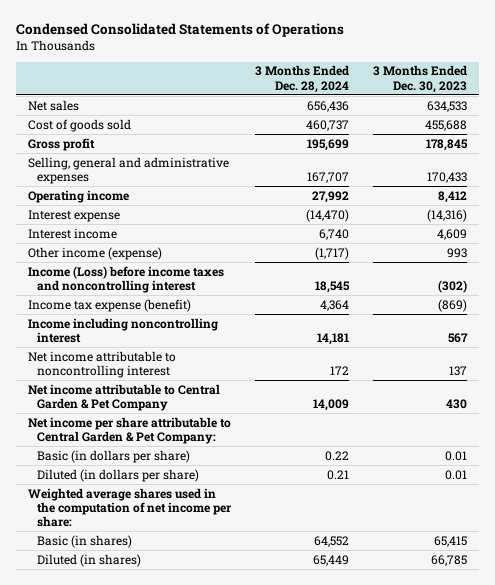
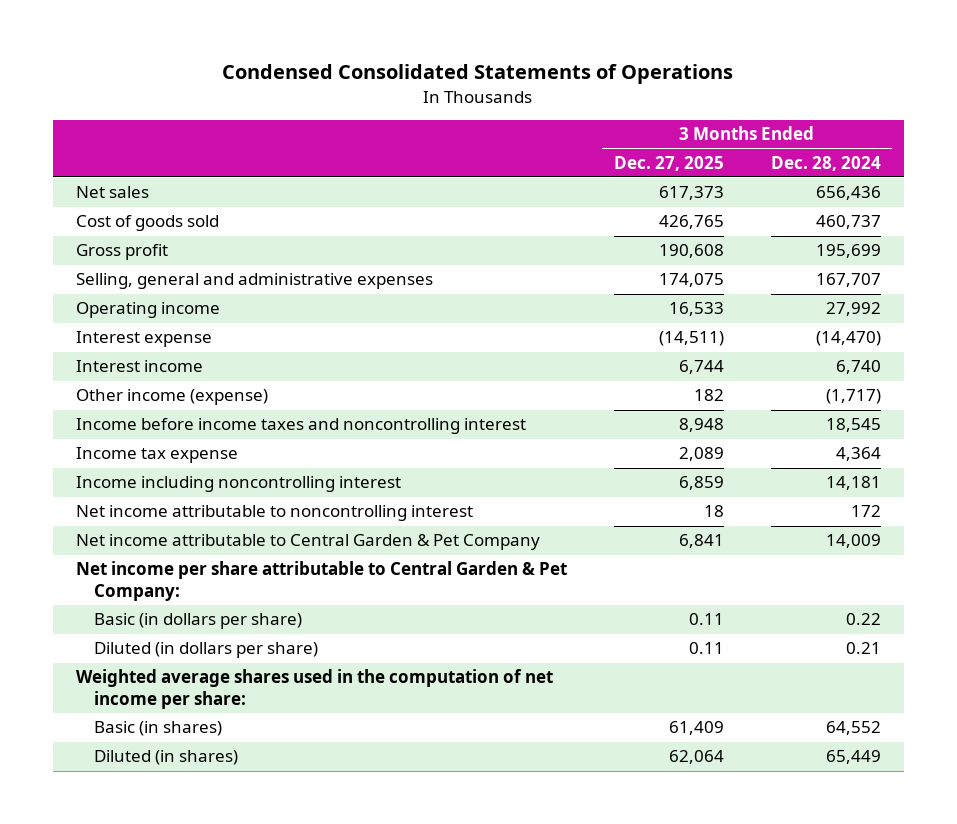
[373,65,468,93] 3 Months Ended Dec. 30, 2023 -> none
none -> [613,155,724,171] Dec. 27, 2025
[27,265,224,293] Income (Loss) before income taxes and noncontrolling interest -> [75,418,526,435] Income before income taxes and noncontrolling interest
[27,298,191,312] Income tax expense (benefit) -> [75,447,238,464] Income tax expense

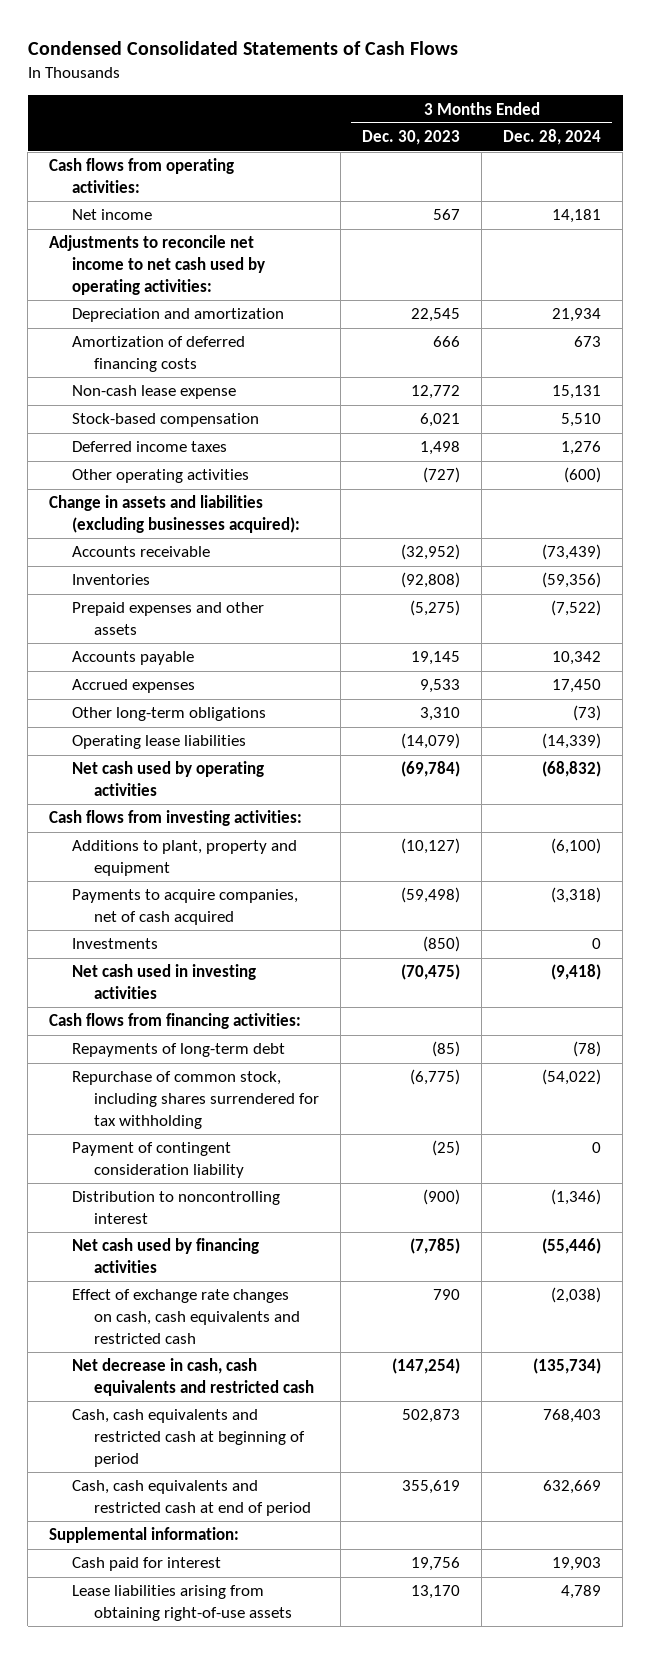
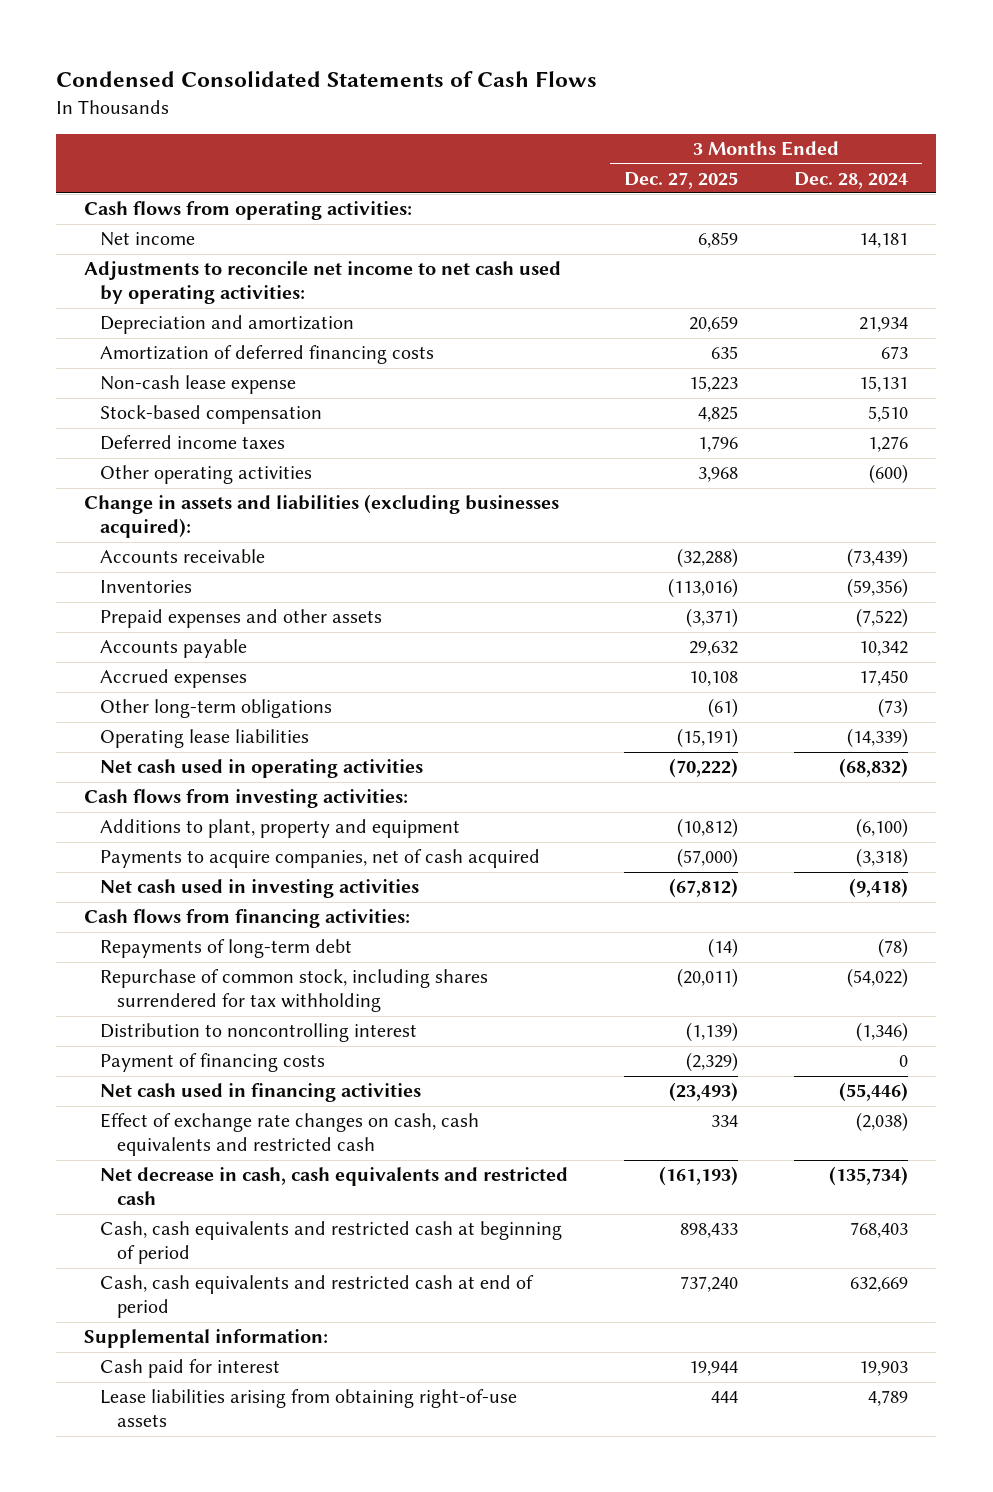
[362,130,461,146] Dec. 30, 2023 -> none
none -> [624,171,739,189] Dec. 27, 2025
[71,761,264,797] Net cash used by operating activities -> [100,759,424,779] Net cash used in operating activities
[71,938,158,950] Investments -> none
[71,1142,245,1179] Payment of contingent consideration liability -> none
none -> [100,1053,326,1073] Payment of financing costs
[71,1238,259,1274] Net cash used by financing activities -> [100,1083,422,1103] Net cash used in financing activities

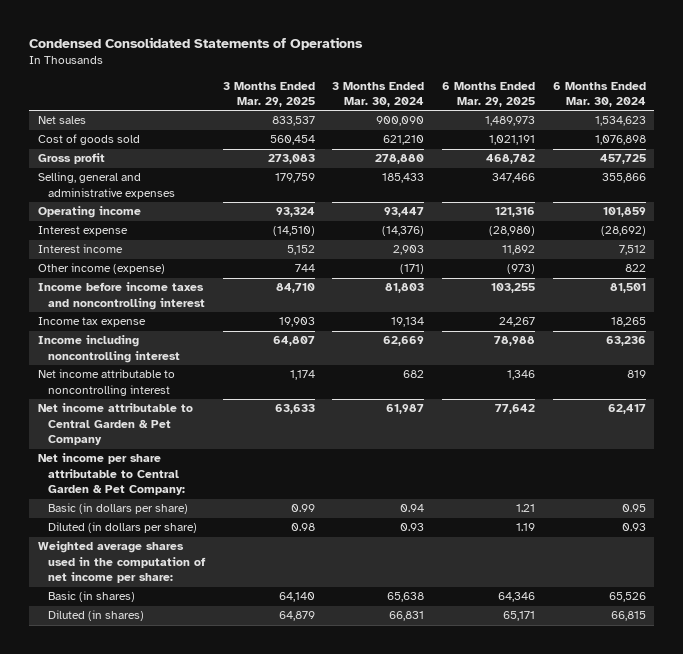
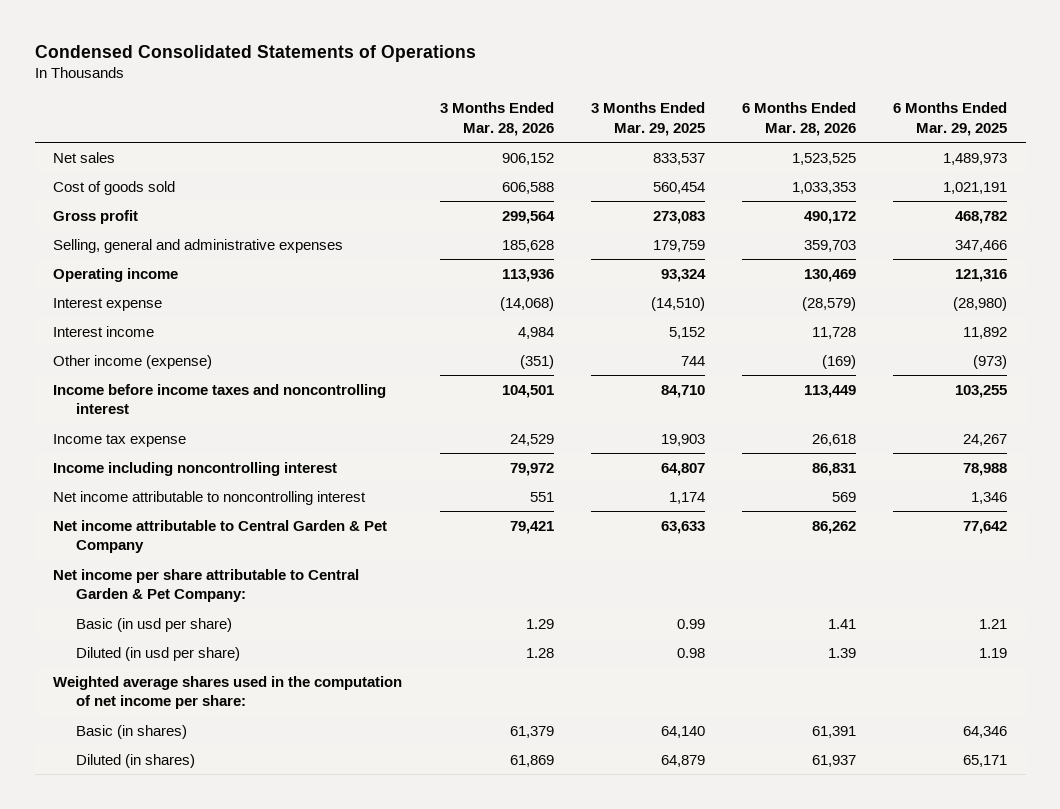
[332,81,425,108] 3 Months Ended Mar. 30, 2024 -> none
[552,81,646,108] 6 Months Ended Mar. 30, 2024 -> none
none -> [439,102,554,136] 3 Months Ended Mar. 28, 2026
none -> [741,102,856,136] 6 Months Ended Mar. 28, 2026
[48,503,189,515] Basic (in dollars per share) -> [75,617,232,632] Basic (in usd per share)
[48,522,198,534] Diluted (in dollars per share) -> [75,646,240,661] Diluted (in usd per share)

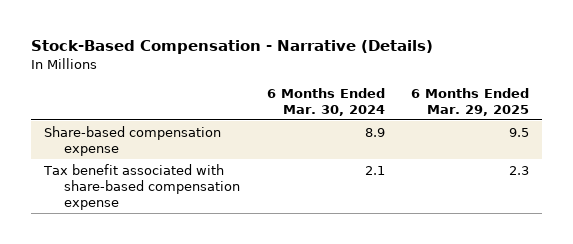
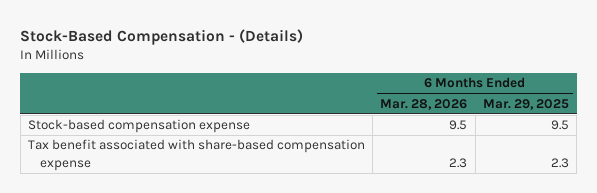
[30,40,433,55] Stock-Based Compensation - Narrative (Details) -> [20,29,304,46] Stock-Based Compensation - (Details)
[266,87,385,116] 6 Months Ended Mar. 30, 2024 -> none
none -> [380,98,468,110] Mar. 28, 2026
[44,125,222,156] Share-based compensation expense -> [27,119,250,134] Stock-based compensation expense

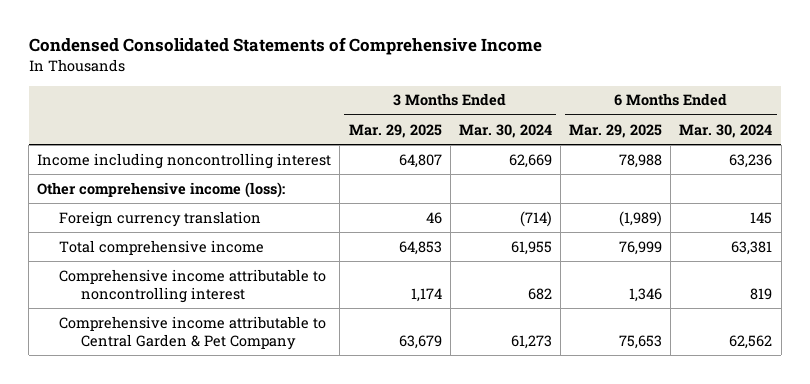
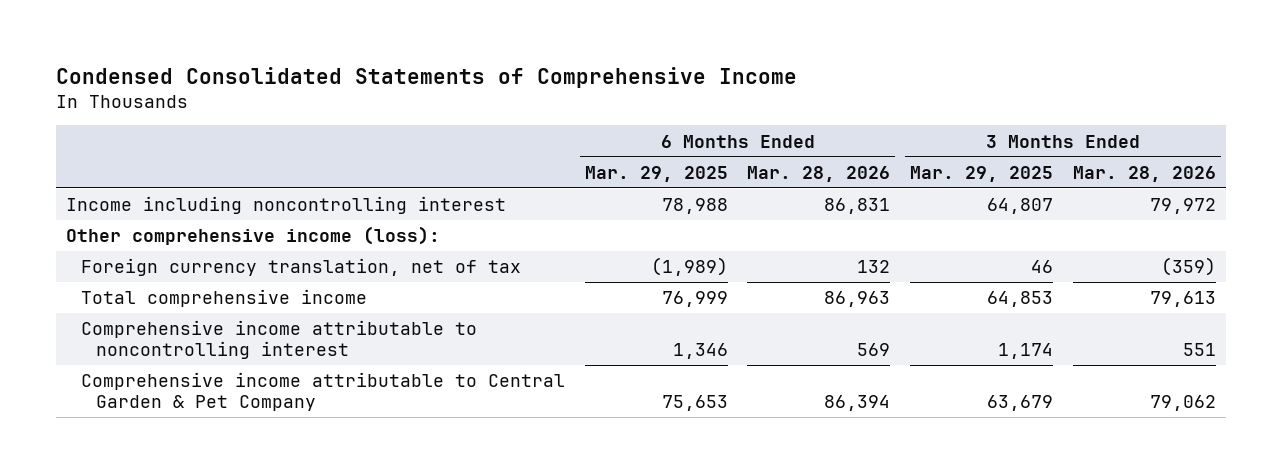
[458,123,552,138] Mar. 30, 2024 -> none
[679,123,773,138] Mar. 30, 2024 -> none
none -> [747,165,891,182] Mar. 28, 2026
none -> [1072,165,1216,182] Mar. 28, 2026
[59,210,262,227] Foreign currency translation -> [81,258,522,277] Foreign currency translation, net of tax

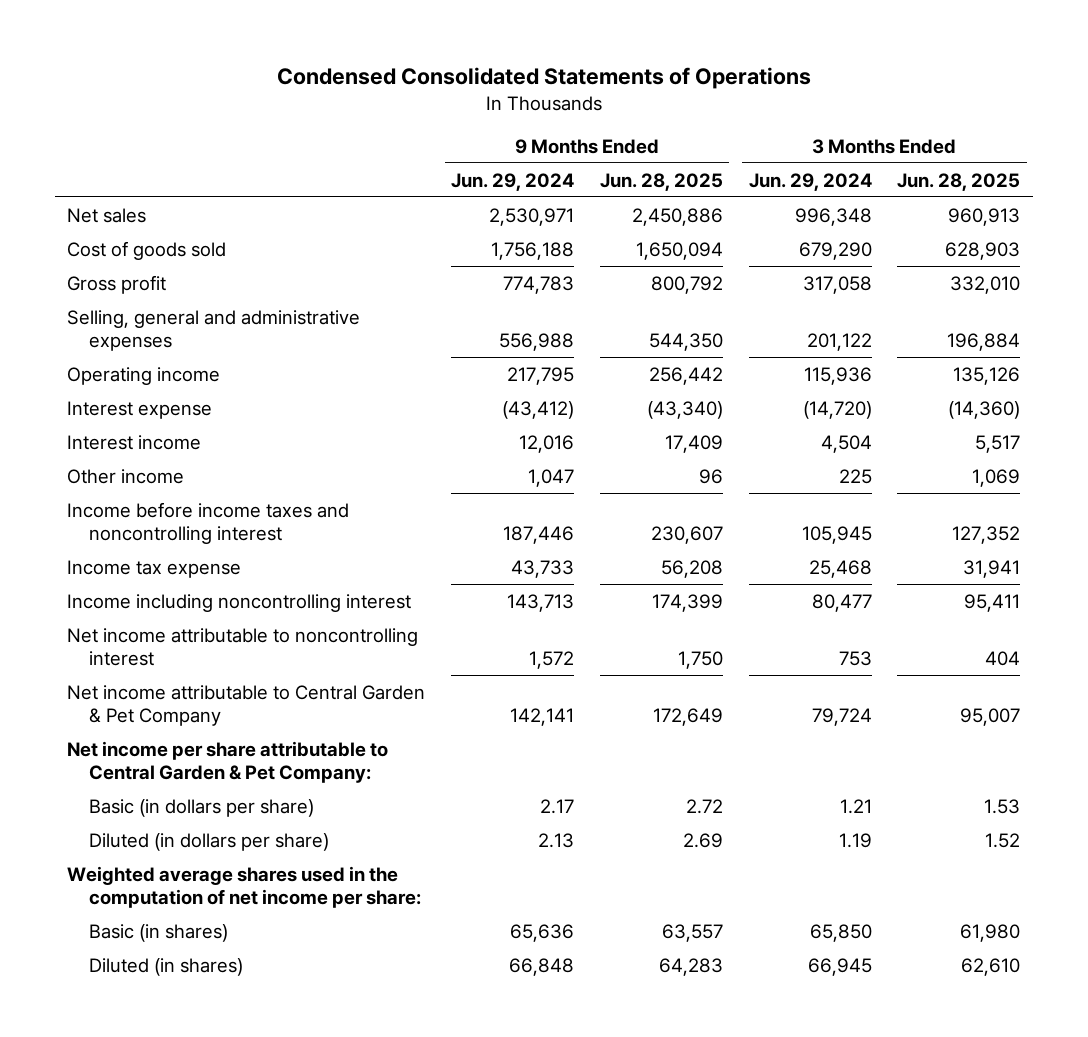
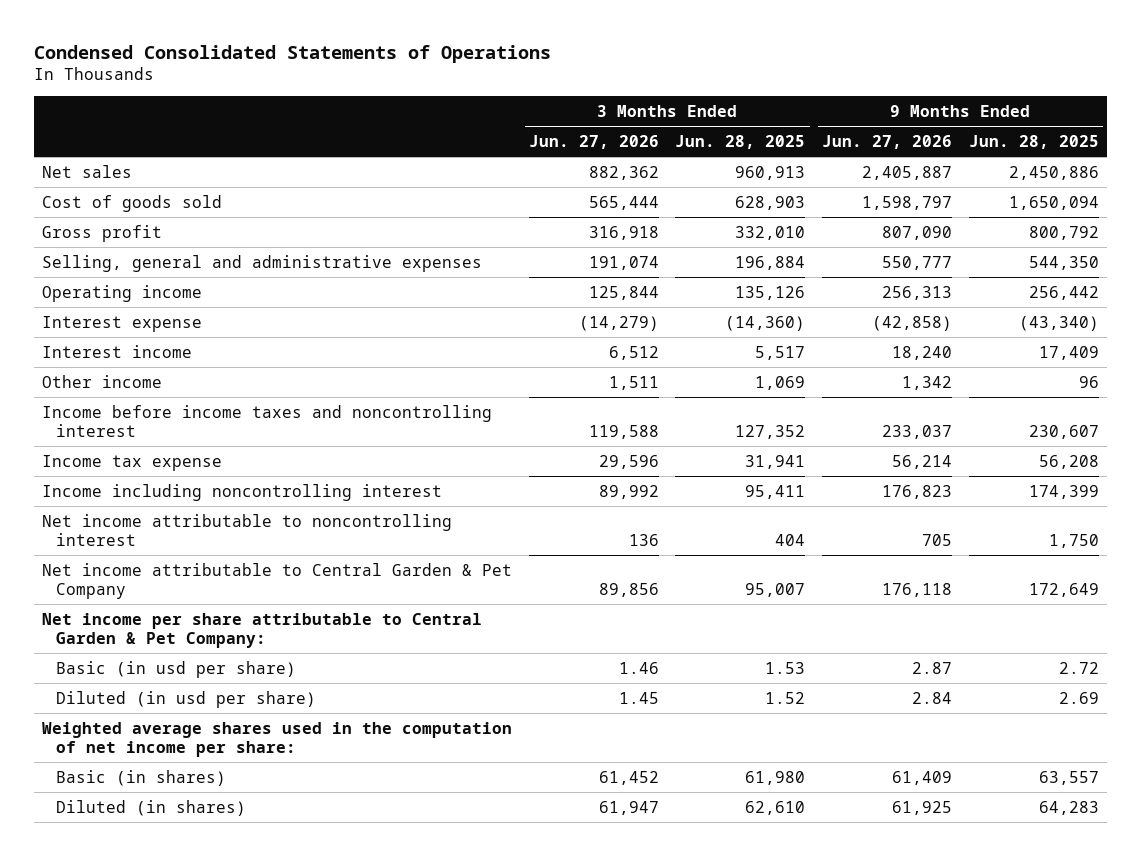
[451,172,575,191] Jun. 29, 2024 -> none
[748,172,872,191] Jun. 29, 2024 -> none
none -> [528,134,659,149] Jun. 27, 2026
none -> [822,134,953,149] Jun. 27, 2026
[89,798,315,817] Basic (in dollars per share) -> [56,660,297,678] Basic (in usd per share)
[89,832,330,851] Diluted (in dollars per share) -> [56,690,317,708] Diluted (in usd per share)

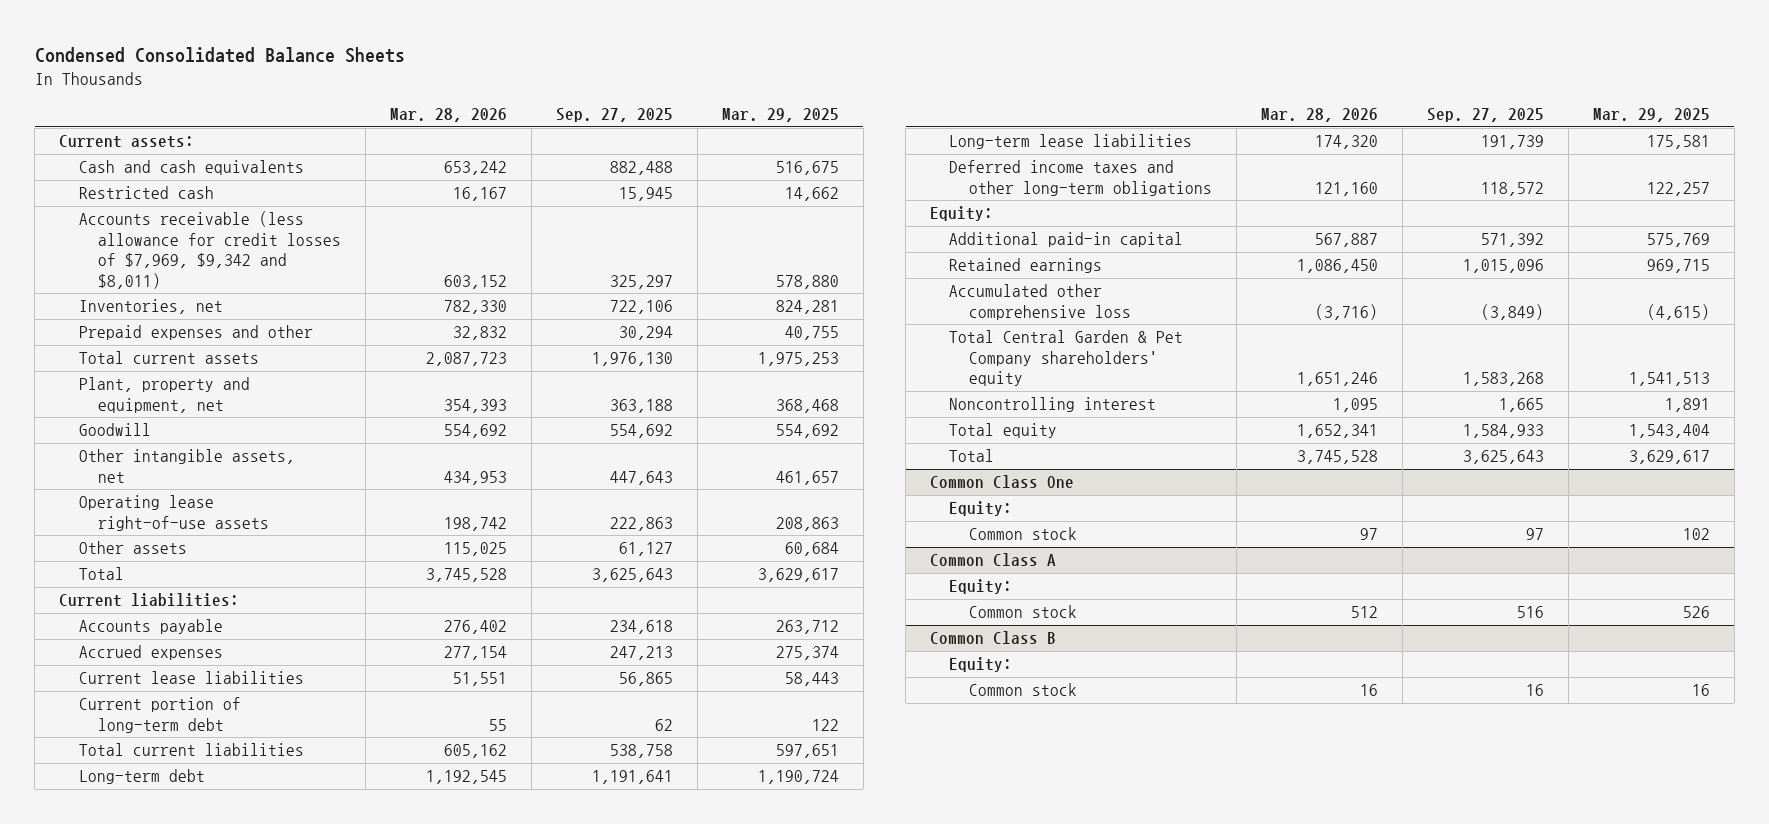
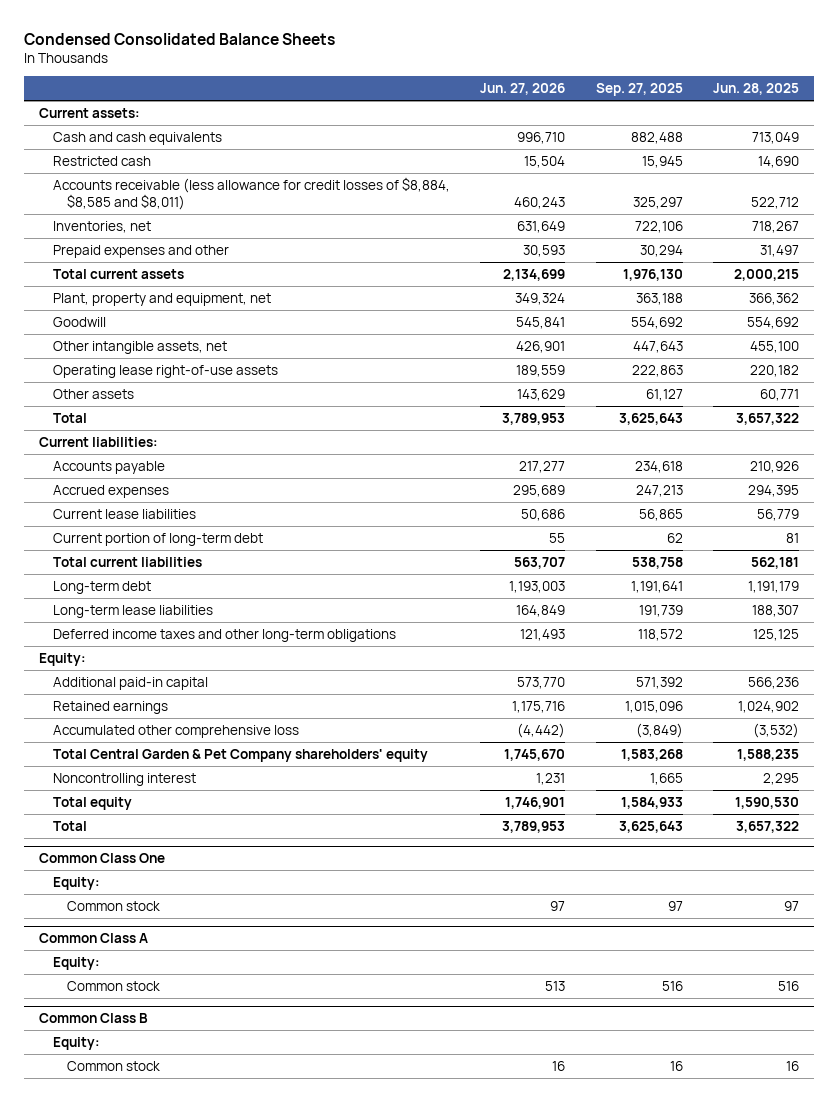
[390,108,508,123] Mar. 28, 2026 -> none
[721,108,839,123] Mar. 29, 2025 -> none
none -> [480,82,566,95] Jun. 27, 2026
none -> [712,82,799,95] Jun. 28, 2025
[78,211,342,289] Accounts receivable (less allowance for credit losses of $7,969, $9,342 and $8,011) -> [53,176,451,210] Accounts receivable (less allowance for credit losses of $8,884, $8,585 and $8,011)

